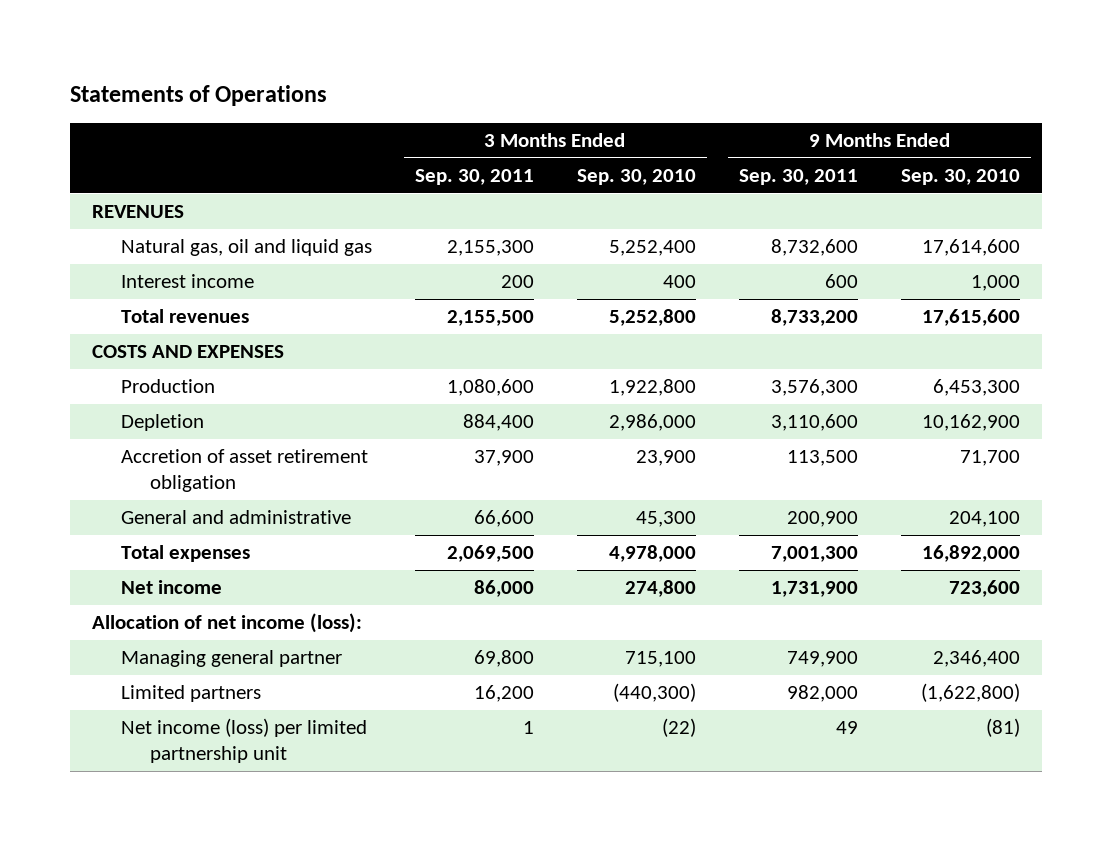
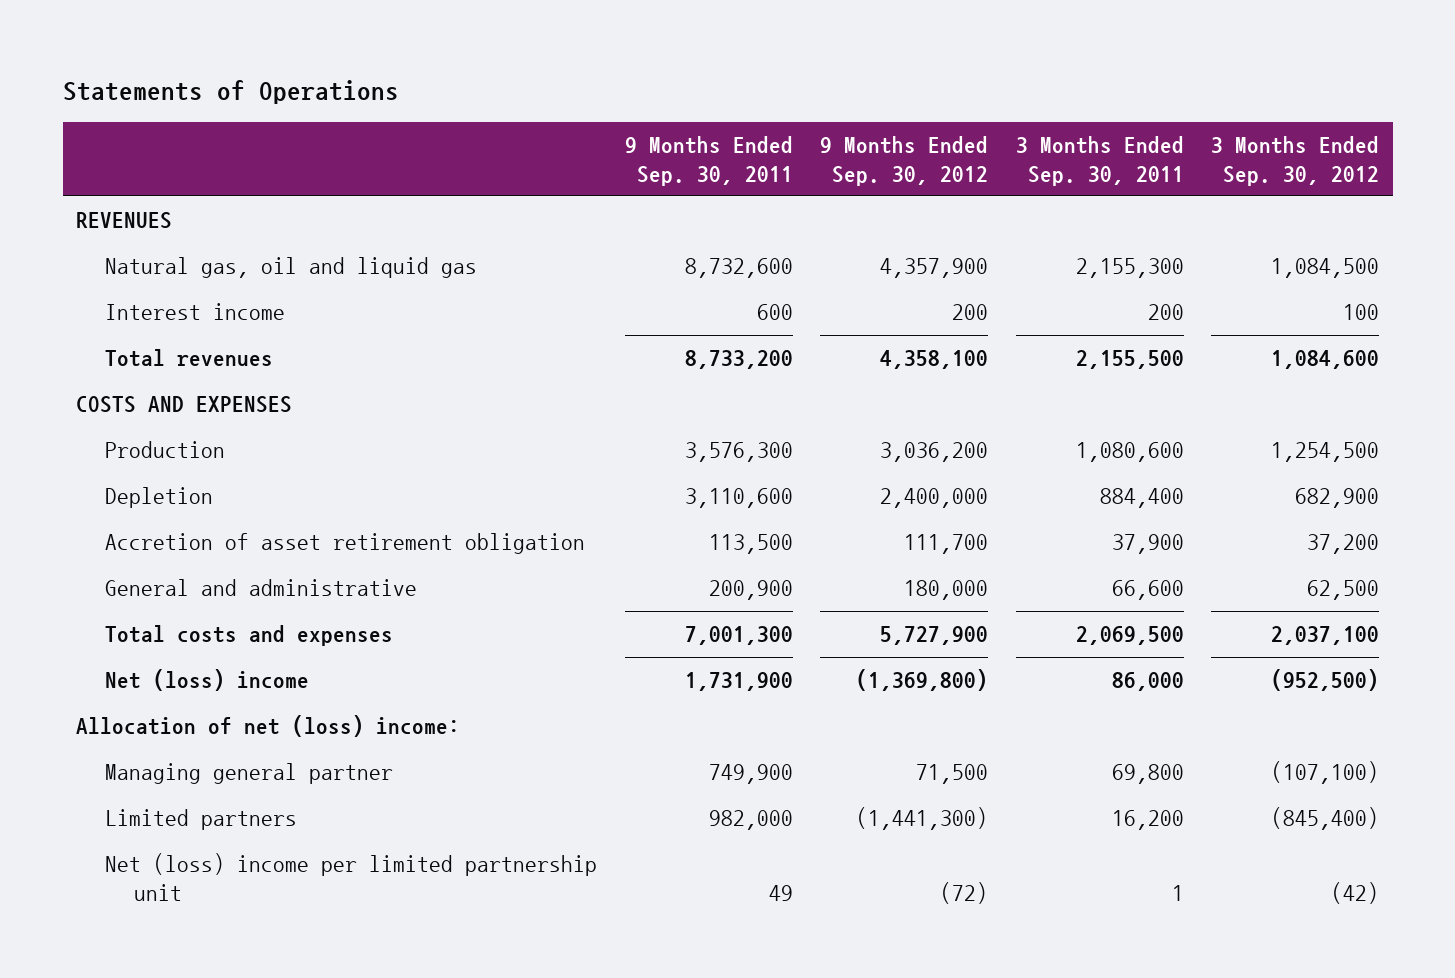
[576,168,696,185] Sep. 30, 2010 -> none
[901,168,1021,185] Sep. 30, 2010 -> none
none -> [820,135,989,186] 9 Months Ended Sep. 30, 2012
none -> [1211,135,1380,186] 3 Months Ended Sep. 30, 2012
[120,545,250,563] Total expenses -> [105,625,394,647] Total costs and expenses
[120,580,222,595] Net income -> [105,669,310,692] Net (loss) income
[91,613,362,634] Allocation of net income (loss): -> [76,715,461,738] Allocation of net (loss) income:
[120,718,367,764] Net income (loss) per limited partnership unit -> [105,853,598,901] Net (loss) income per limited partnership unit

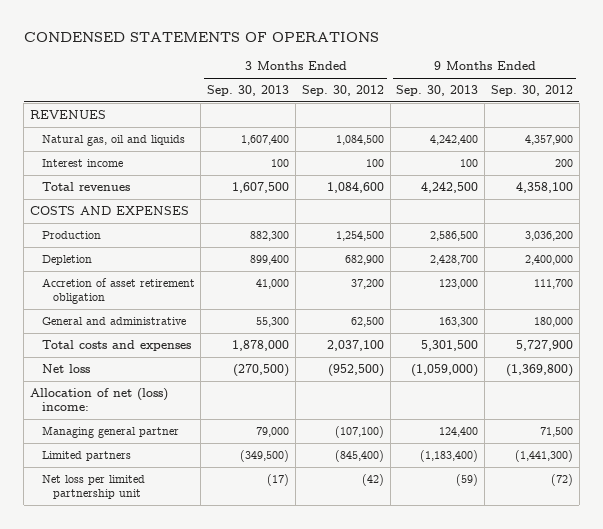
[62,79,399,104] Statements of Operations -> [23,32,379,43] CONDENSED STATEMENTS OF OPERATIONS
[624,135,793,186] 9 Months Ended Sep. 30, 2011 -> none
[1015,135,1184,186] 3 Months Ended Sep. 30, 2011 -> none
none -> [207,85,290,97] Sep. 30, 2013
none -> [396,85,479,97] Sep. 30, 2013
[105,257,478,279] Natural gas, oil and liquid gas -> [41,135,185,147] Natural gas, oil and liquids
[105,669,310,692] Net (loss) income -> [41,364,90,374] Net loss
[105,853,598,901] Net (loss) income per limited partnership unit -> [41,475,145,500] Net loss per limited partnership unit

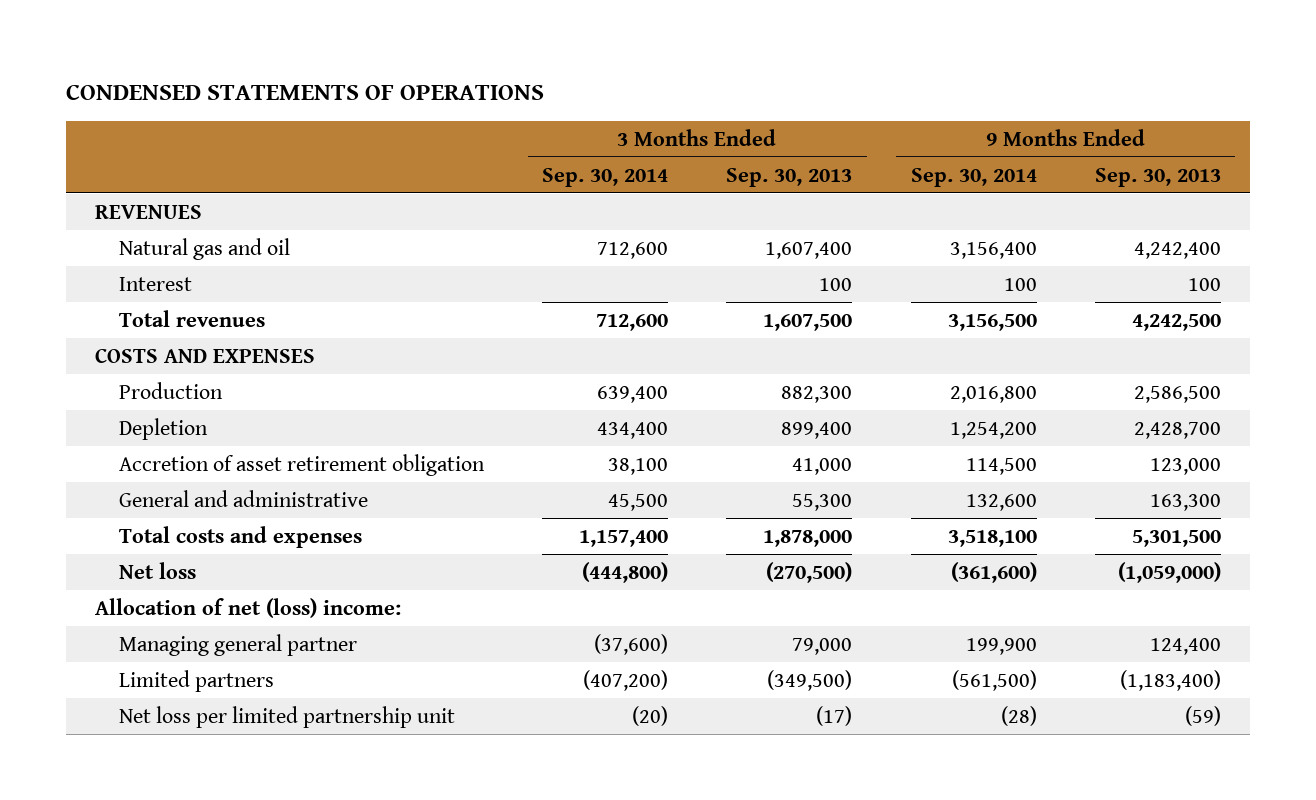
[301,85,384,97] Sep. 30, 2012 -> none
[491,85,574,97] Sep. 30, 2012 -> none
none -> [542,167,669,187] Sep. 30, 2014
none -> [910,167,1037,187] Sep. 30, 2014
[41,135,185,147] Natural gas, oil and liquids -> [119,237,291,260] Natural gas and oil
[41,159,123,168] Interest income -> [119,276,193,291] Interest

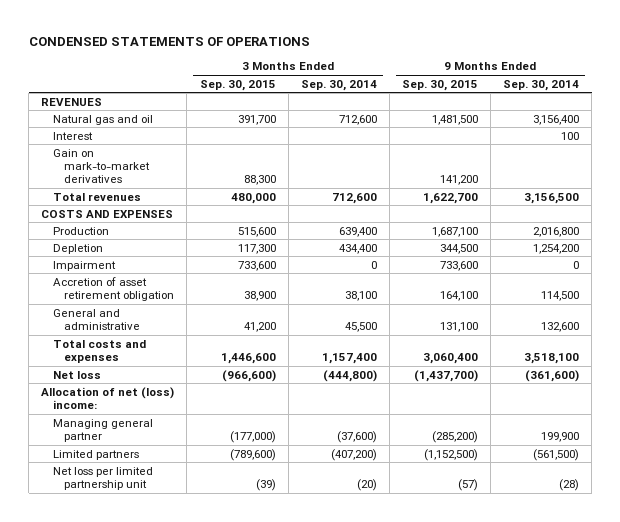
[726,167,853,187] Sep. 30, 2013 -> none
[1094,167,1221,187] Sep. 30, 2013 -> none
none -> [199,79,276,91] Sep. 30, 2015
none -> [401,79,478,91] Sep. 30, 2015
none -> [52,148,150,184] Gain on mark-to-market derivatives
none -> [52,260,116,271] Impairment

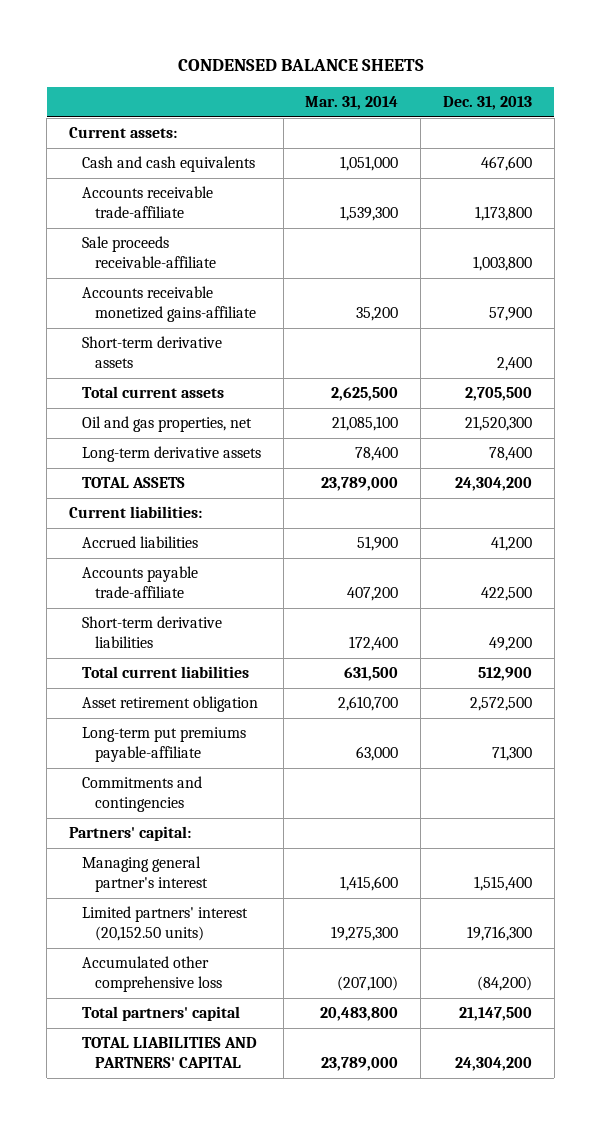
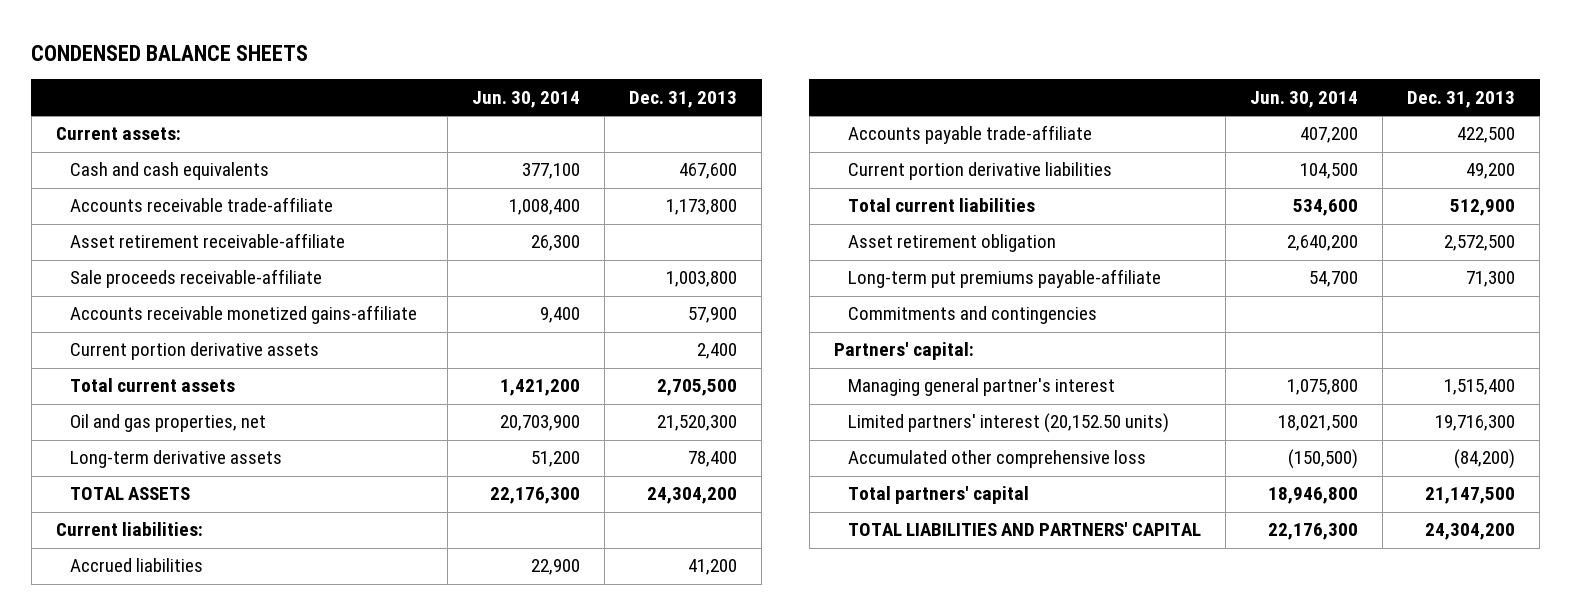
[305,96,399,111] Mar. 31, 2014 -> none
none -> [472,90,581,108] Jun. 30, 2014
none -> [69,233,345,249] Asset retirement receivable-affiliate
[81,336,222,369] Short-term derivative assets -> none
none -> [69,342,319,361] Current portion derivative assets
[81,616,222,649] Short-term derivative liabilities -> [847,162,1112,181] Current portion derivative liabilities

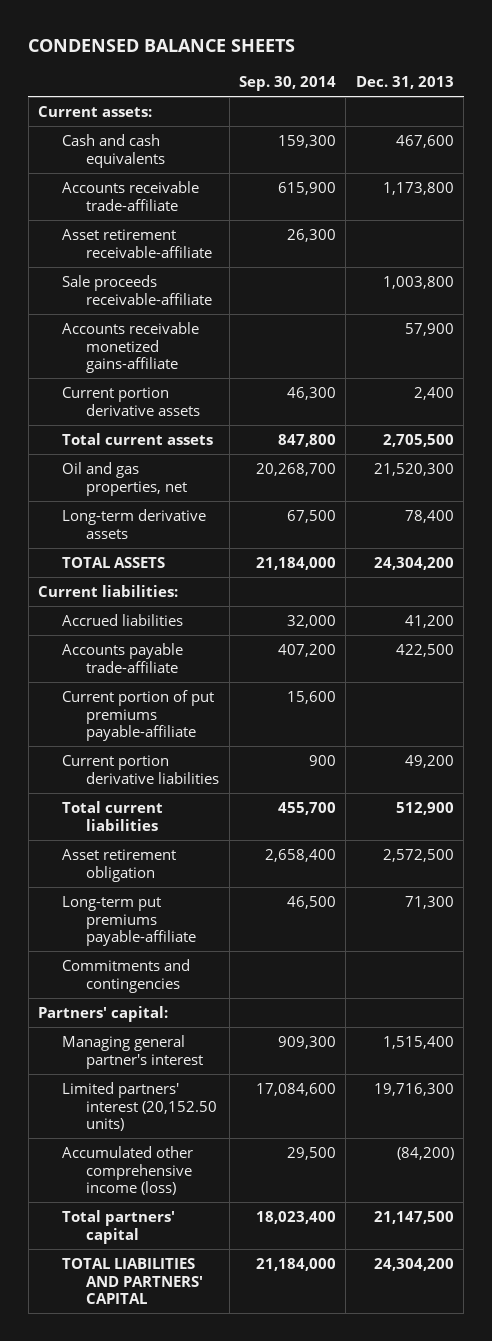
[472,90,581,108] Jun. 30, 2014 -> none
none -> [238,76,336,92] Sep. 30, 2014
none -> [62,689,215,742] Current portion of put premiums payable-affiliate
[847,450,1146,469] Accumulated other comprehensive loss -> [62,1145,194,1196] Accumulated other comprehensive income (loss)

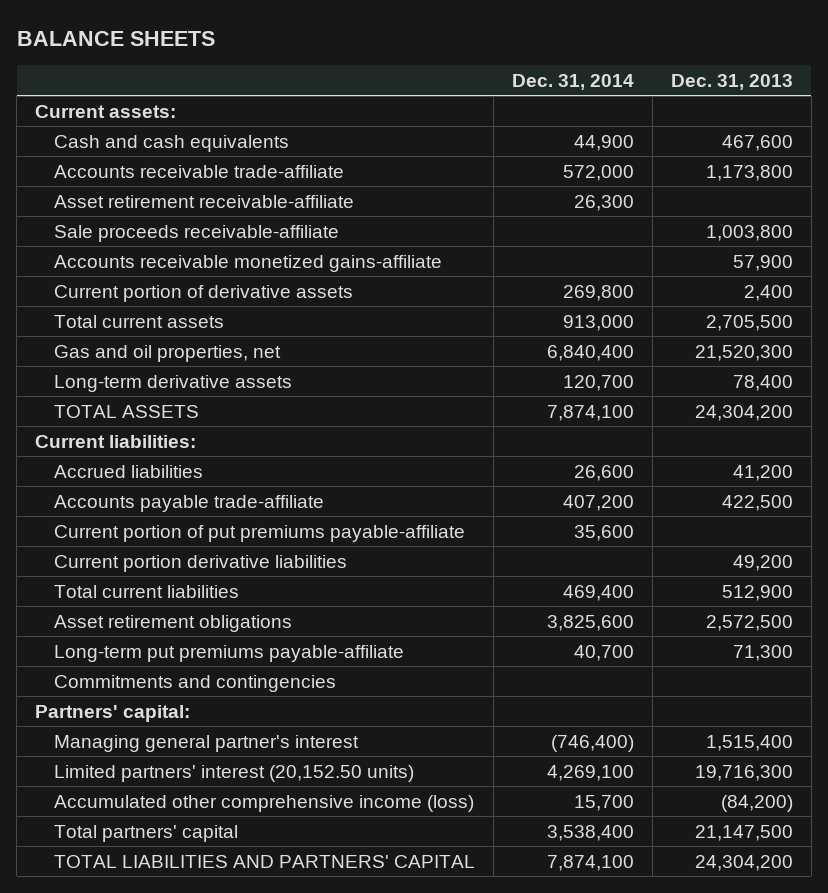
[28,38,296,52] CONDENSED BALANCE SHEETS -> [16,31,215,47] BALANCE SHEETS
[238,76,336,92] Sep. 30, 2014 -> none
none -> [511,73,634,90] Dec. 31, 2014
[62,386,201,416] Current portion derivative assets -> [53,284,353,302] Current portion of derivative assets
[62,461,188,496] Oil and gas properties, net -> [53,344,281,362] Gas and oil properties, net
[62,848,177,882] Asset retirement obligation -> [53,614,292,632] Asset retirement obligations

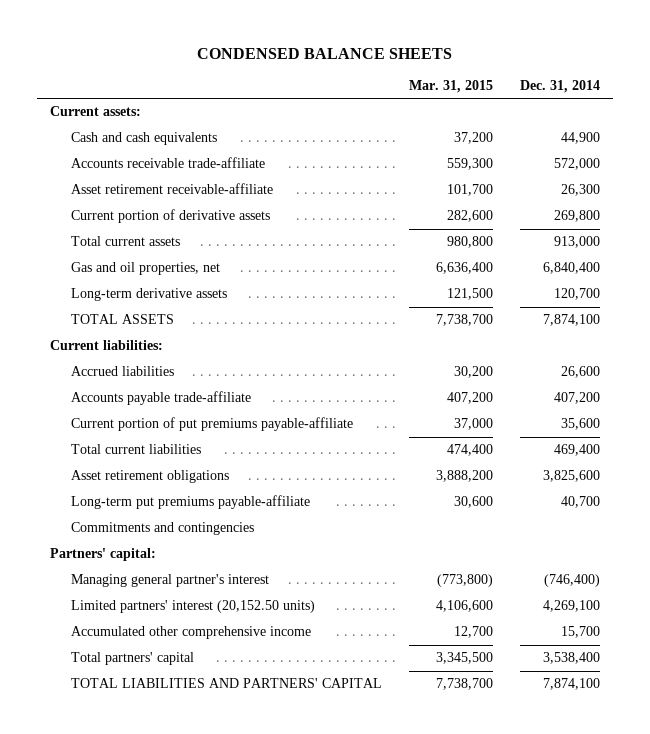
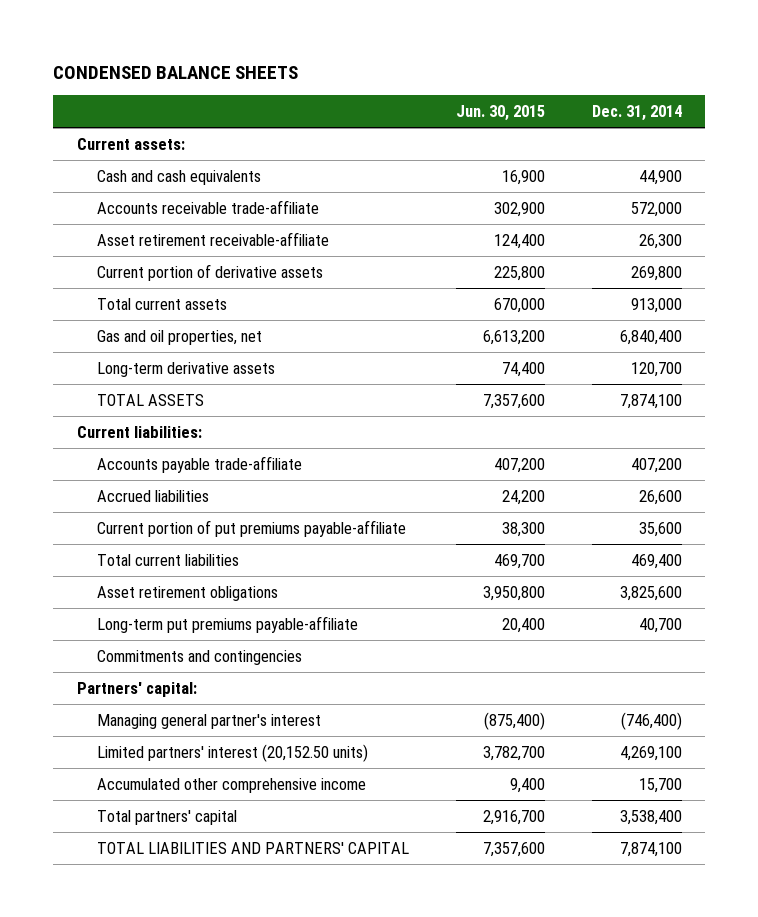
[409,80,494,94] Mar. 31, 2015 -> none
none -> [455,105,545,122] Jun. 30, 2015
[71,366,175,377] Accrued liabilities -> [97,489,210,502] Accrued liabilities

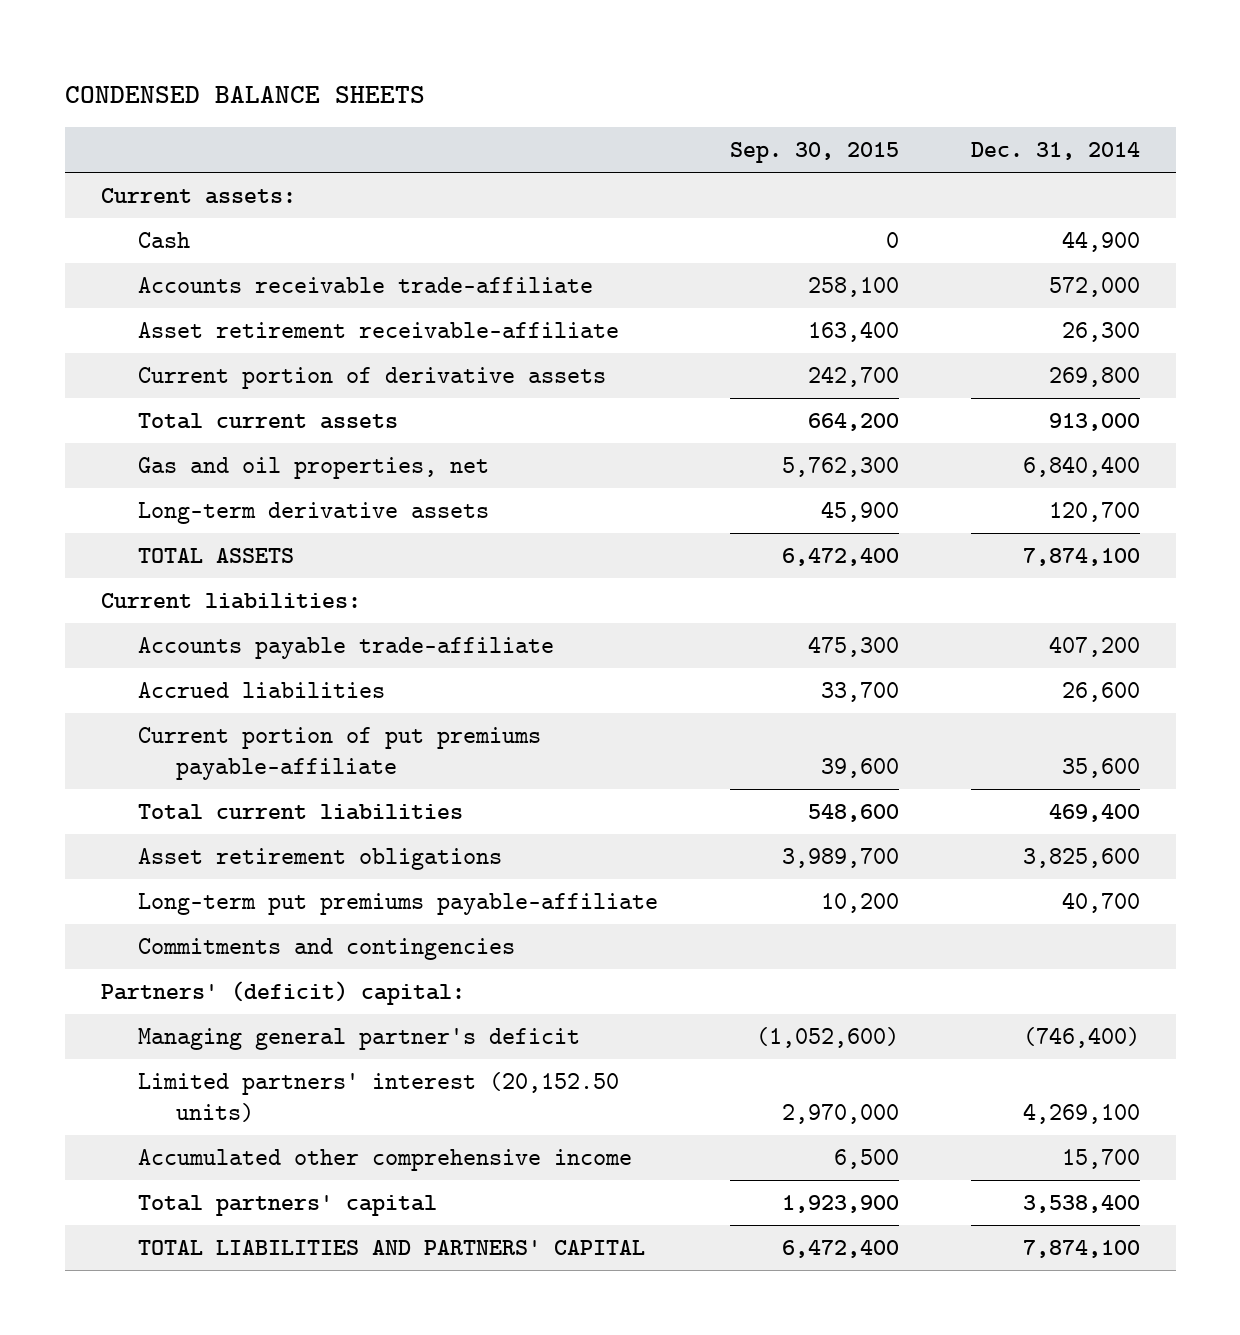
[455,105,545,122] Jun. 30, 2015 -> none
none -> [730,141,900,163] Sep. 30, 2015
[97,169,262,185] Cash and cash equivalents -> [138,231,191,248] Cash
[76,681,197,697] Partners' capital: -> [100,980,465,1005] Partners' (deficit) capital:
[97,713,322,729] Managing general partner's interest -> [138,1027,581,1050] Managing general partner's deficit

